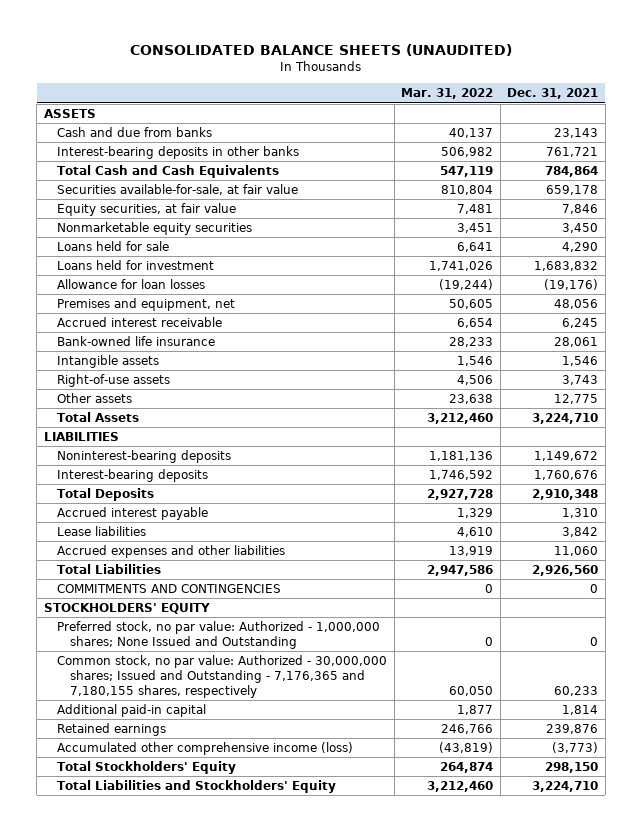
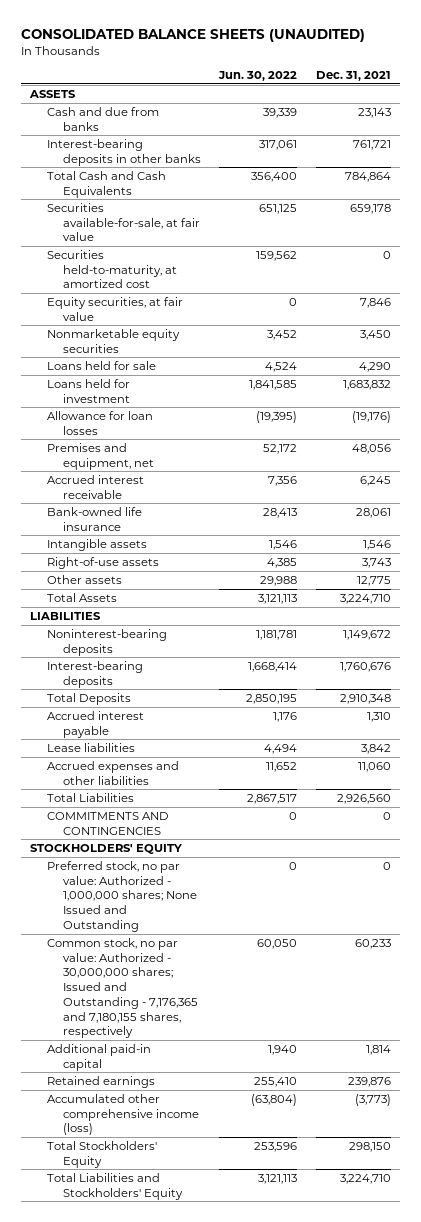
[401,88,494,100] Mar. 31, 2022 -> none
none -> [218,71,298,82] Jun. 30, 2022
none -> [46,249,178,289] Securities held-to-maturity, at amortized cost

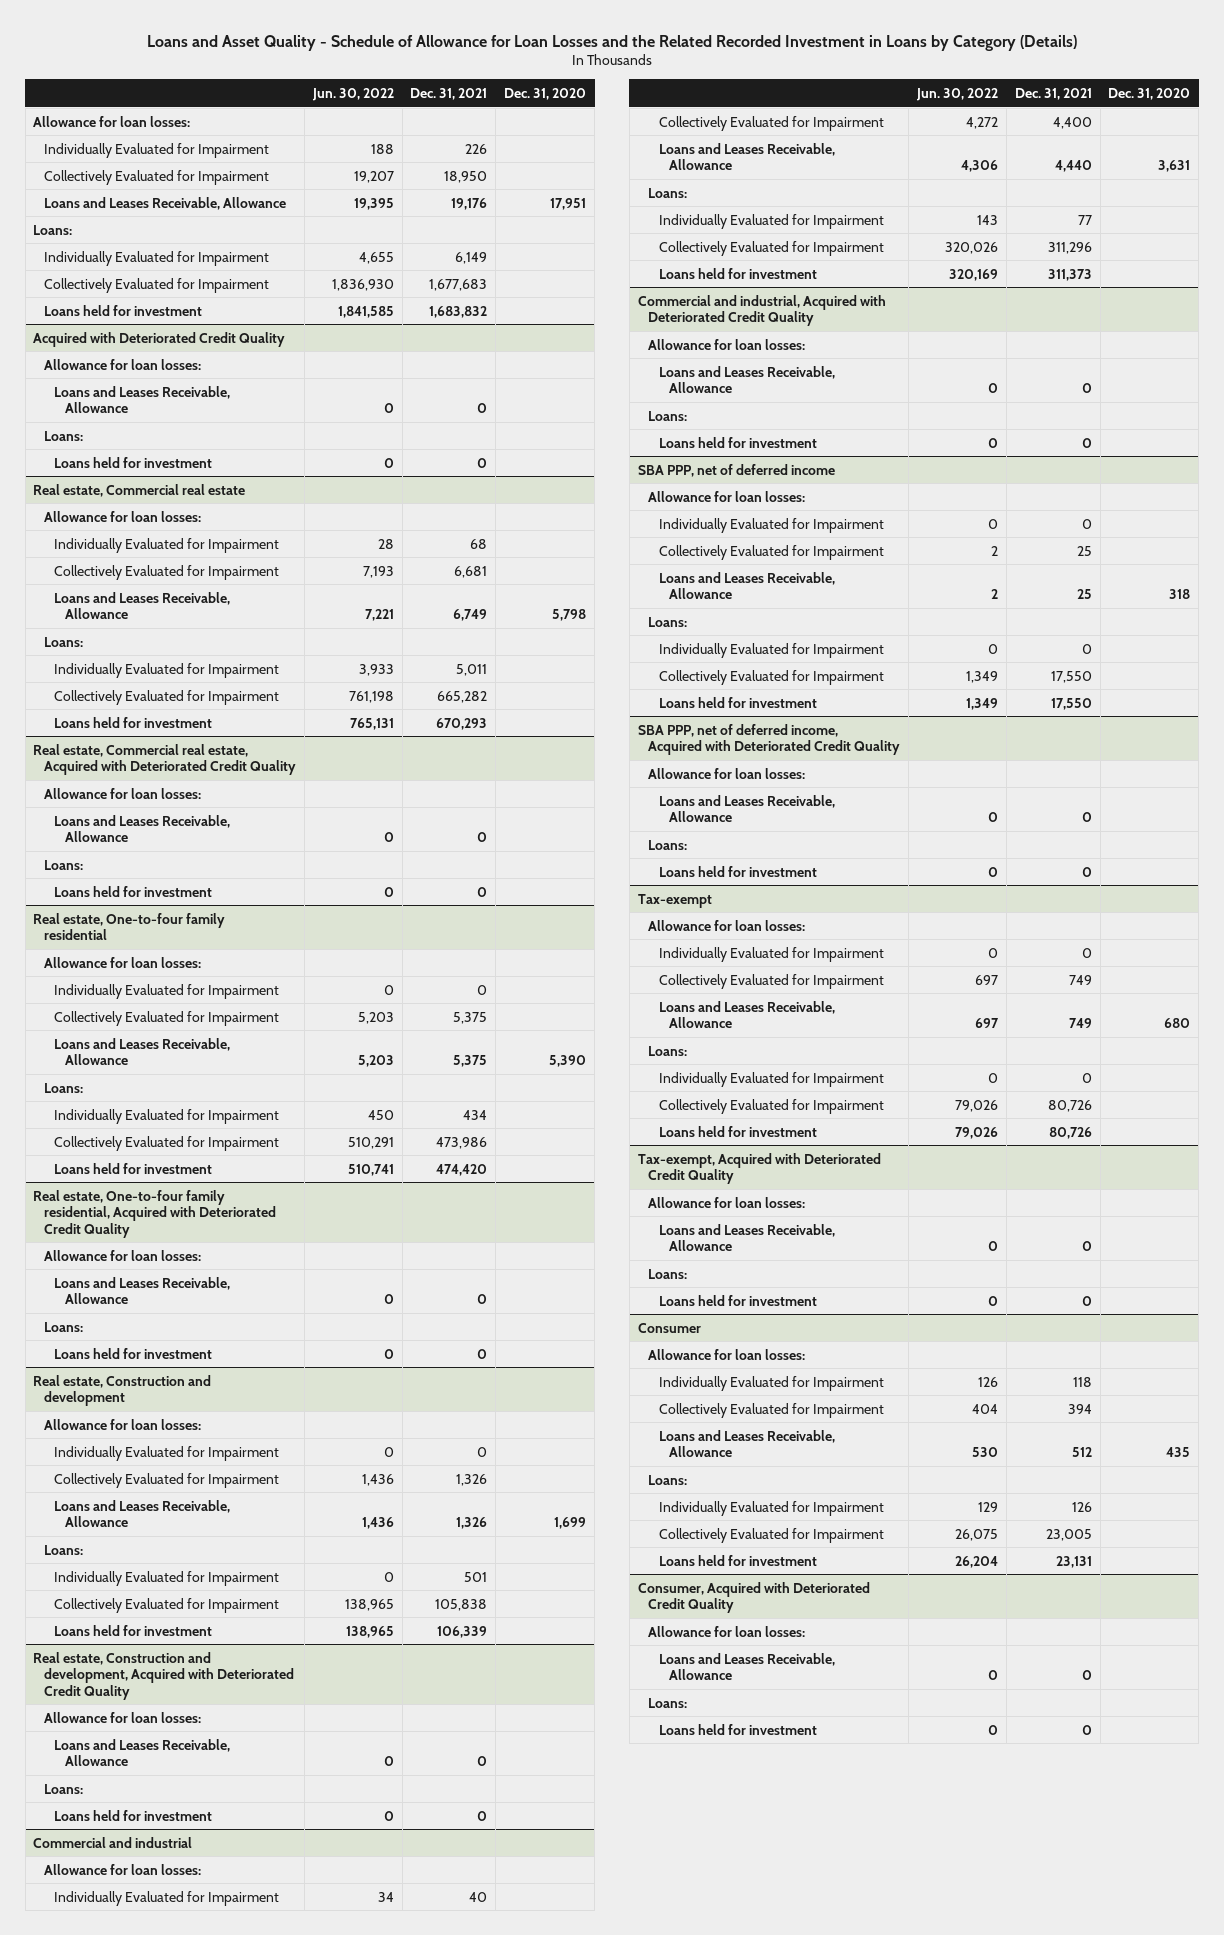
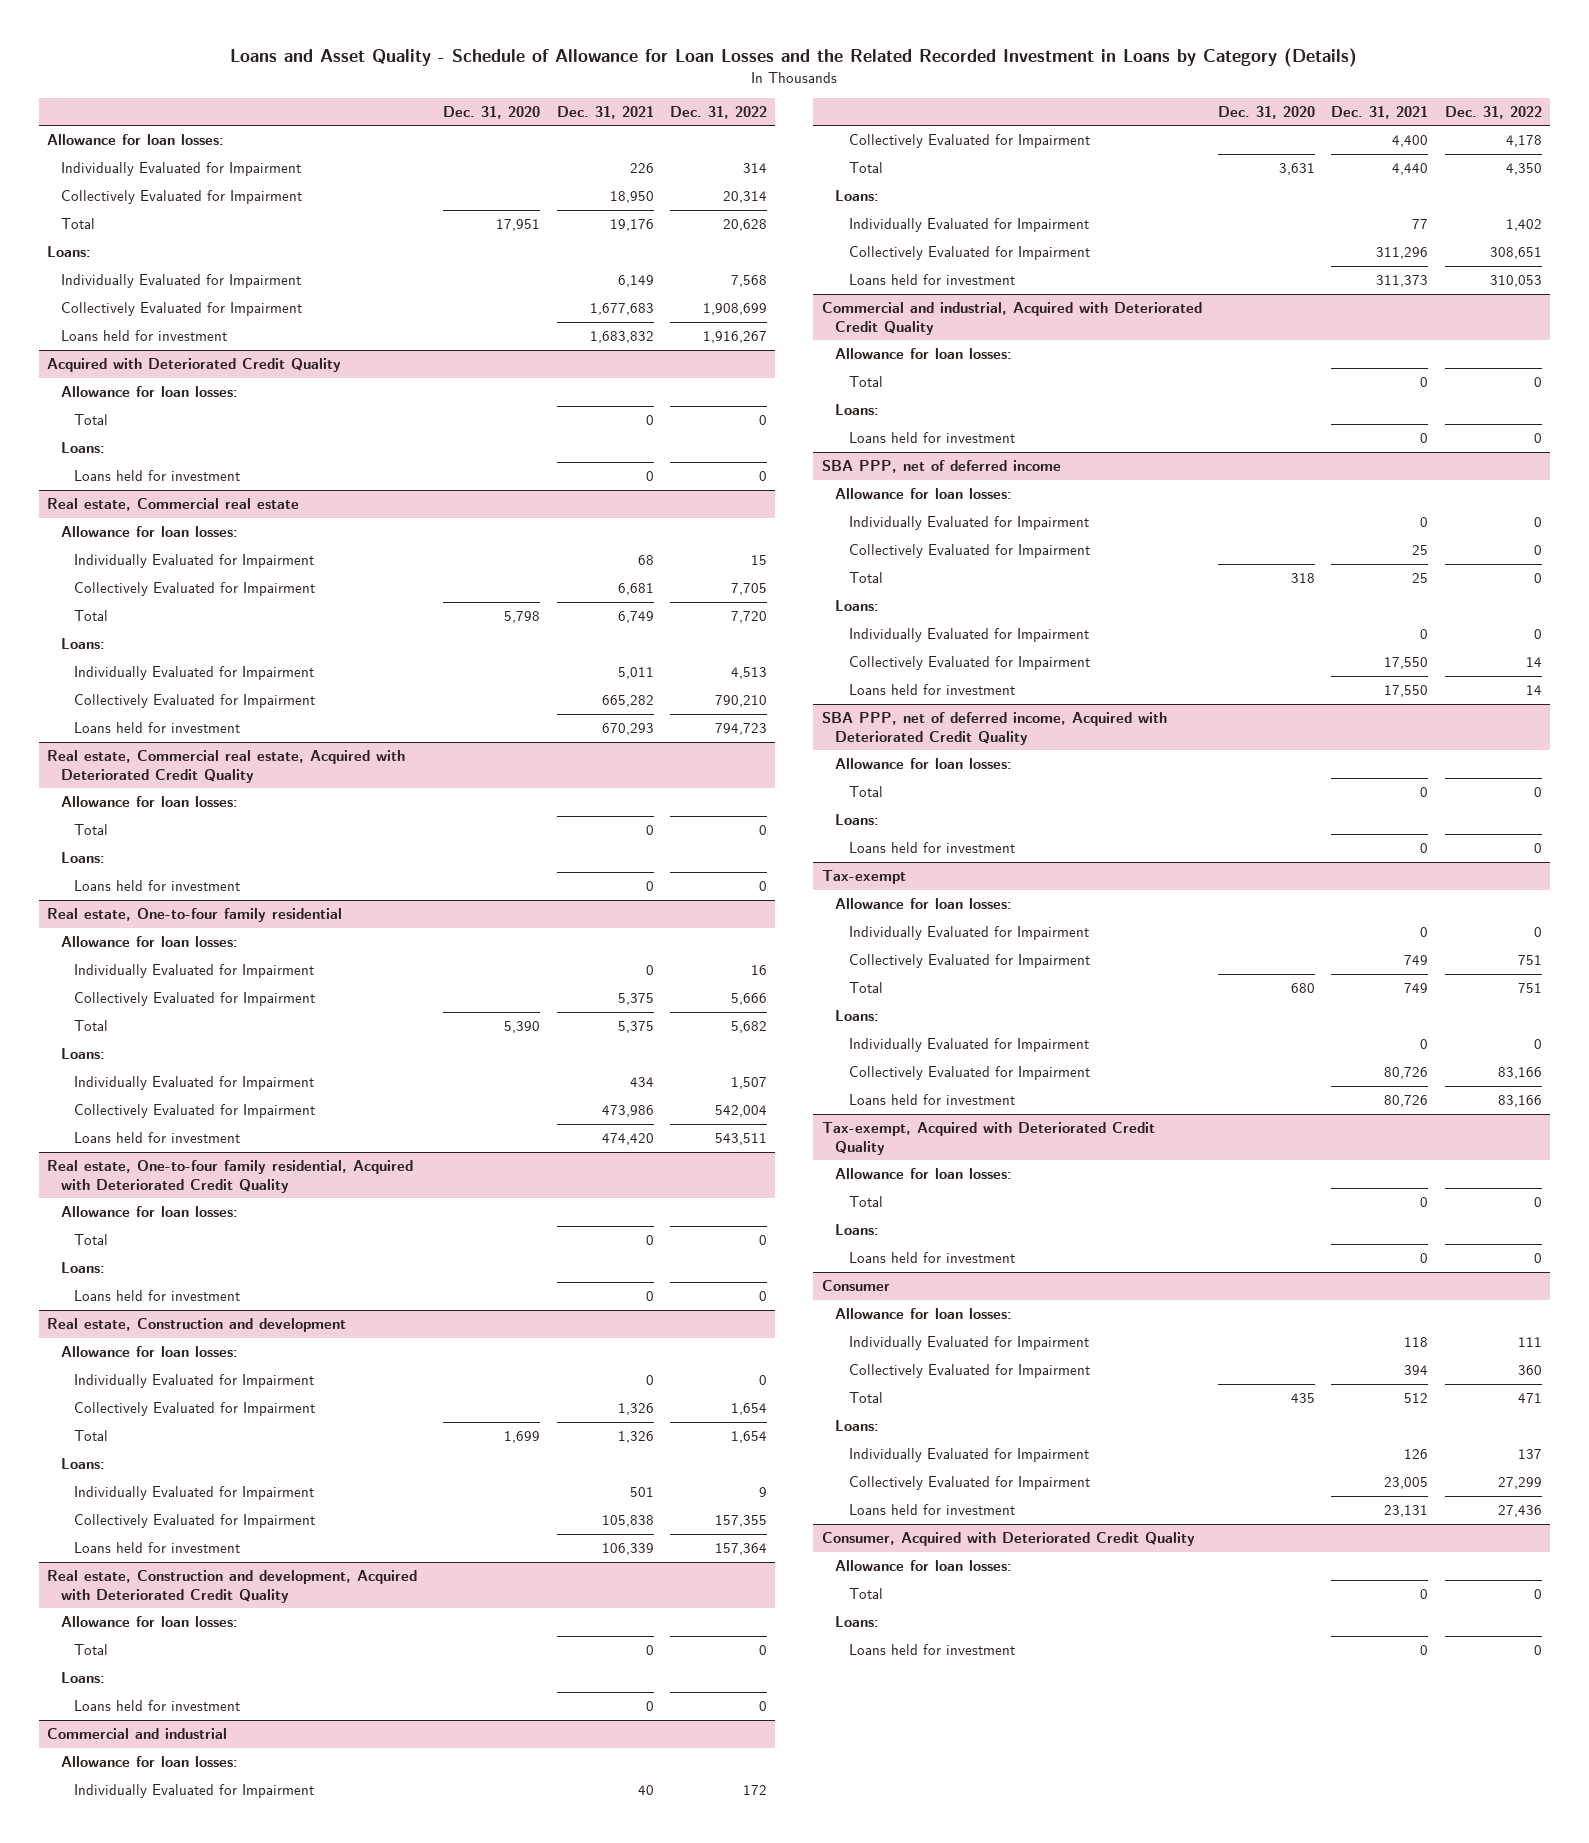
[311,87,394,101] Jun. 30, 2022 -> none
none -> [670,105,768,119] Dec. 31, 2022
[43,196,286,210] Loans and Leases Receivable, Allowance -> [60,218,95,230] Total
[54,385,231,414] Loans and Leases Receivable, Allowance -> [74,414,109,426] Total
[54,591,231,620] Loans and Leases Receivable, Allowance -> [74,610,109,622] Total
[54,814,231,843] Loans and Leases Receivable, Allowance -> [74,824,109,836] Total
[54,1037,231,1066] Loans and Leases Receivable, Allowance -> [74,1020,109,1032] Total
[54,1276,231,1305] Loans and Leases Receivable, Allowance -> [74,1234,109,1246] Total
[54,1499,231,1528] Loans and Leases Receivable, Allowance -> [74,1430,109,1442] Total
[54,1738,231,1767] Loans and Leases Receivable, Allowance -> [74,1644,109,1656] Total
[658,142,835,171] Loans and Leases Receivable, Allowance -> [848,162,883,174] Total
[658,365,835,394] Loans and Leases Receivable, Allowance -> [848,376,883,388] Total
[658,571,835,600] Loans and Leases Receivable, Allowance -> [848,572,883,584] Total
[658,794,835,823] Loans and Leases Receivable, Allowance -> [848,786,883,798] Total
[658,1000,835,1029] Loans and Leases Receivable, Allowance -> [848,982,883,994] Total
[658,1223,835,1252] Loans and Leases Receivable, Allowance -> [848,1196,883,1208] Total
[658,1429,835,1458] Loans and Leases Receivable, Allowance -> [848,1392,883,1404] Total
[658,1652,835,1681] Loans and Leases Receivable, Allowance -> [848,1588,883,1600] Total

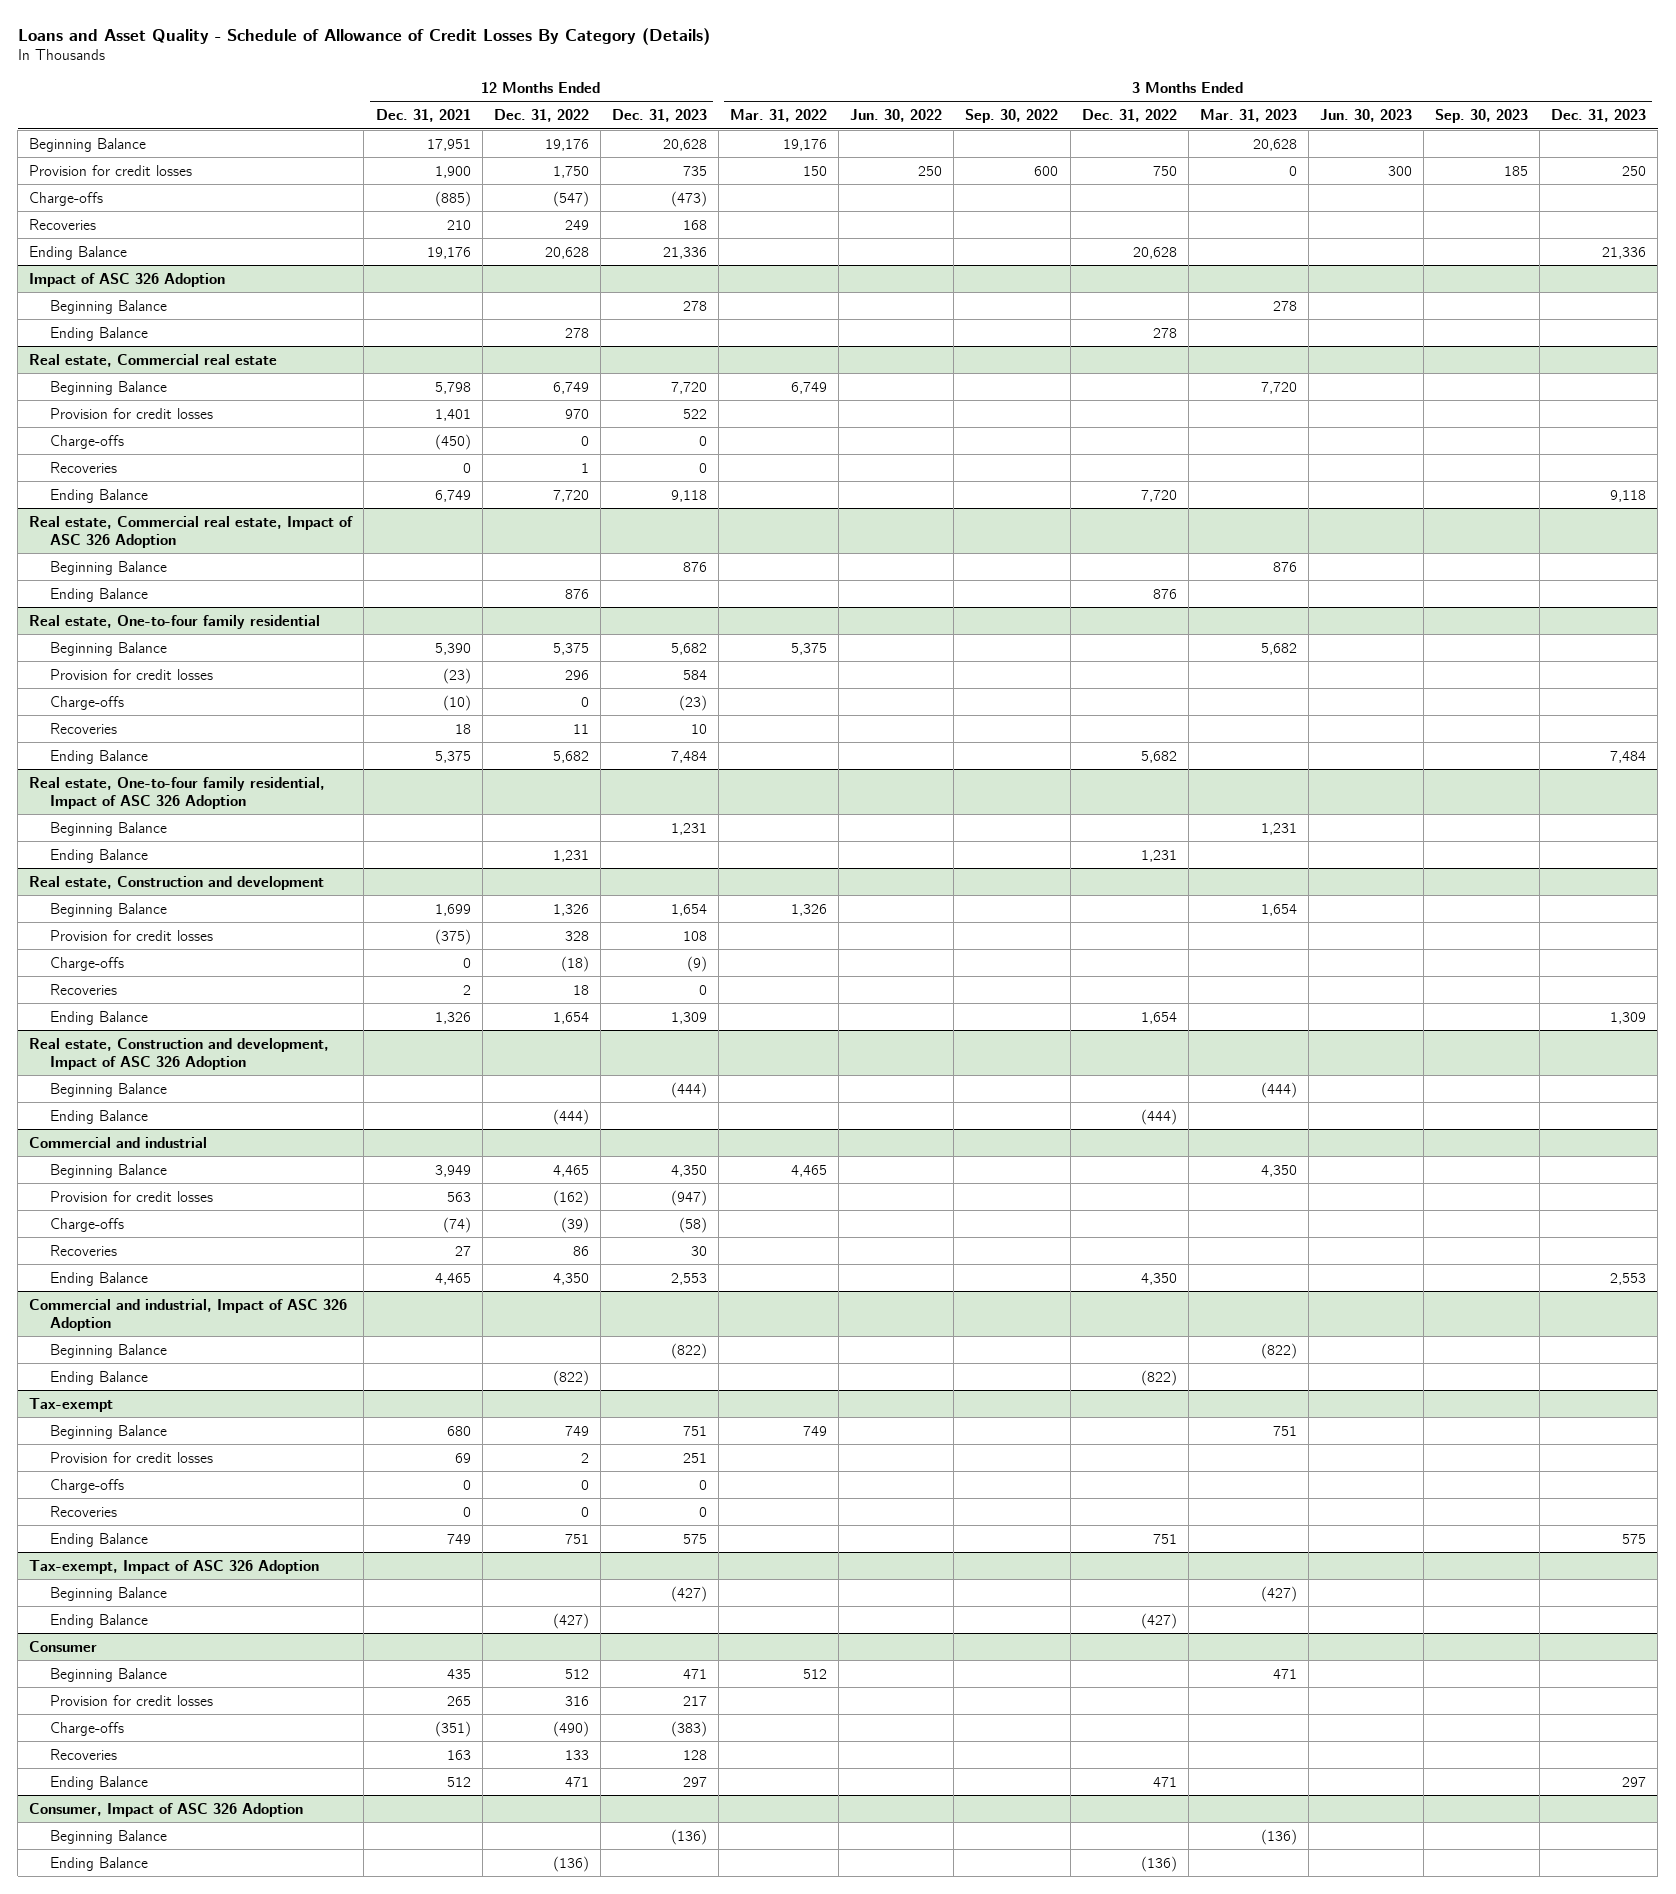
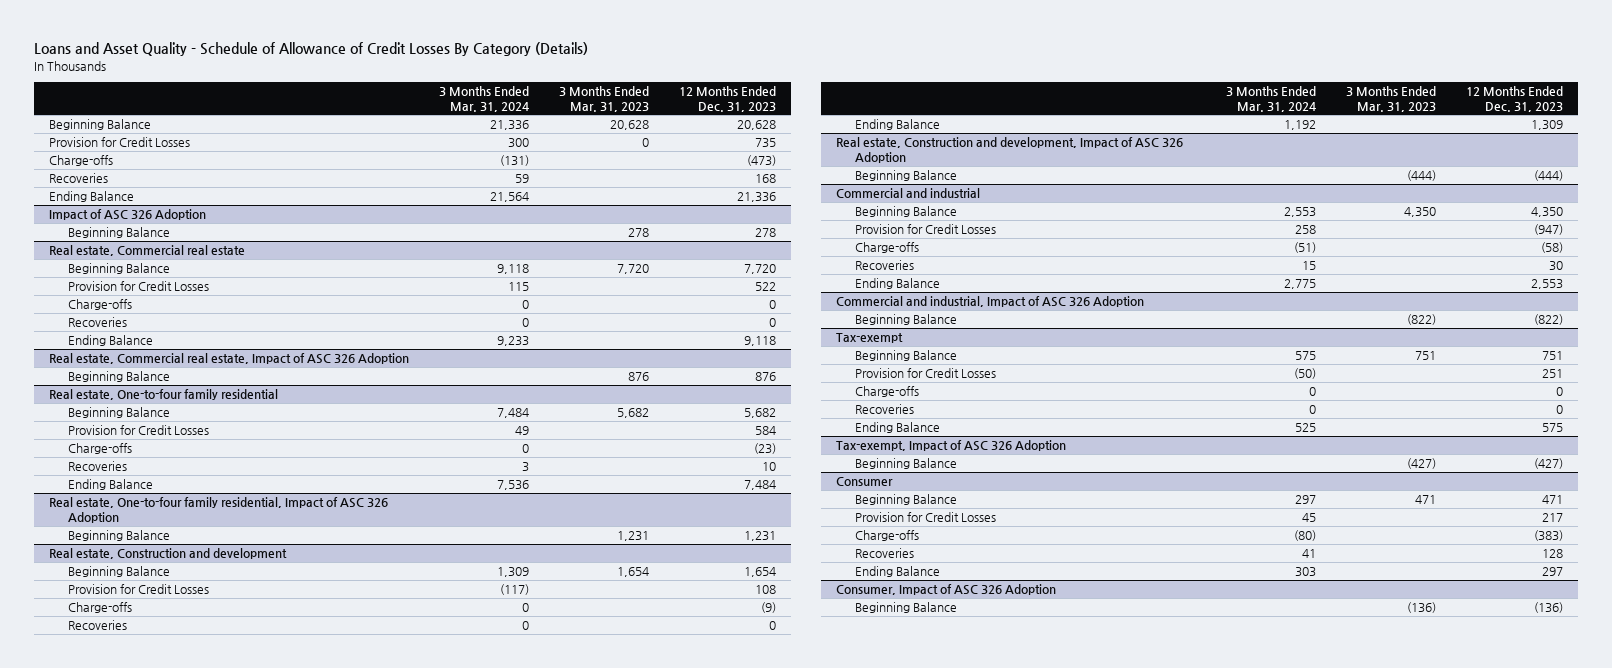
[375,109,471,123] Dec. 31, 2021 -> none
[493,109,589,123] Dec. 31, 2022 -> none
[730,109,828,123] Mar. 31, 2022 -> none
[850,109,943,123] Jun. 30, 2022 -> none
[965,109,1059,124] Sep. 30, 2022 -> none
[1081,109,1177,123] Dec. 31, 2022 -> none
[1319,109,1412,123] Jun. 30, 2023 -> none
[1435,109,1529,124] Sep. 30, 2023 -> none
[1551,109,1647,123] Dec. 31, 2023 -> none
none -> [439,86,530,112] 3 Months Ended Mar. 31, 2024
[29,164,193,176] Provision for credit losses -> [49,137,191,148] Provision for Credit Losses
[49,326,148,341] Ending Balance -> none
[49,407,213,419] Provision for credit losses -> [68,281,210,292] Provision for Credit Losses
[49,587,148,602] Ending Balance -> none
[49,668,213,680] Provision for credit losses -> [68,425,210,436] Provision for Credit Losses
[49,848,148,863] Ending Balance -> none
[49,929,213,941] Provision for credit losses -> [68,584,210,595] Provision for Credit Losses
[49,1109,148,1124] Ending Balance -> none
[49,1190,213,1202] Provision for credit losses -> [855,224,997,235] Provision for Credit Losses
[49,1370,148,1385] Ending Balance -> none
[49,1451,213,1463] Provision for credit losses -> [855,368,997,379] Provision for Credit Losses
[49,1613,148,1628] Ending Balance -> none
[49,1694,213,1706] Provision for credit losses -> [855,512,997,523] Provision for Credit Losses
[49,1856,148,1871] Ending Balance -> none

